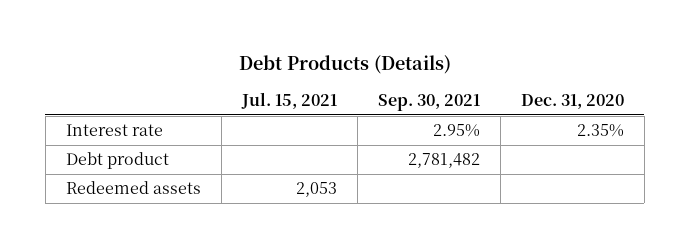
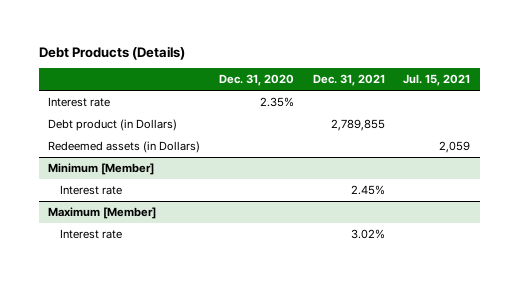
[377,94,480,112] Sep. 30, 2021 -> none
none -> [312,74,385,87] Dec. 31, 2021
[65,152,169,170] Debt product -> [48,119,178,132] Debt product (in Dollars)
[65,181,201,195] Redeemed assets -> [48,141,201,154] Redeemed assets (in Dollars)
[295,182,337,198] 2,053 -> [439,141,471,154] 2,059
none -> [48,163,155,176] Minimum [Member]
none -> [59,185,122,196] Interest rate
none -> [48,207,157,220] Maximum [Member]
none -> [59,229,122,240] Interest rate

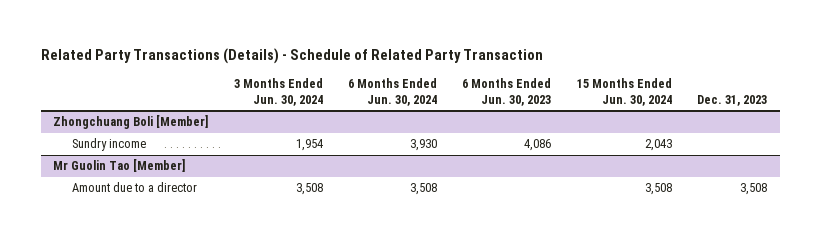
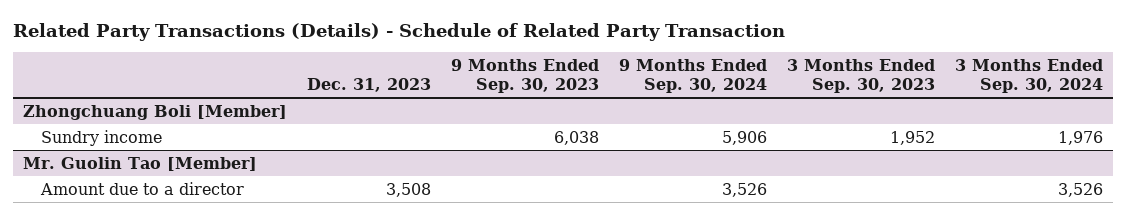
[233,77,323,107] 3 Months Ended Jun. 30, 2024 -> none
[348,77,438,107] 6 Months Ended Jun. 30, 2024 -> none
[462,77,552,107] 6 Months Ended Jun. 30, 2023 -> none
[576,77,672,107] 15 Months Ended Jun. 30, 2024 -> none
none -> [450,59,599,93] 9 Months Ended Sep. 30, 2023
none -> [618,59,767,93] 9 Months Ended Sep. 30, 2024
none -> [786,59,935,93] 3 Months Ended Sep. 30, 2023
none -> [954,59,1103,93] 3 Months Ended Sep. 30, 2024
[53,159,186,173] Mr Guolin Tao [Member] -> [22,156,257,171] Mr. Guolin Tao [Member]

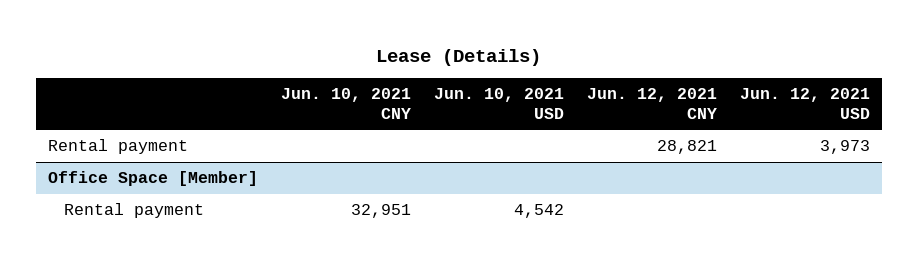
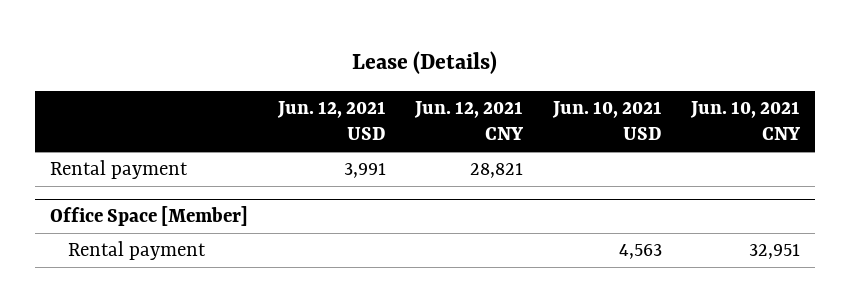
[820,140,871,155] 3,973 -> [343,163,386,179] 3,991
[514,204,565,219] 4,542 -> [618,244,662,260] 4,563

